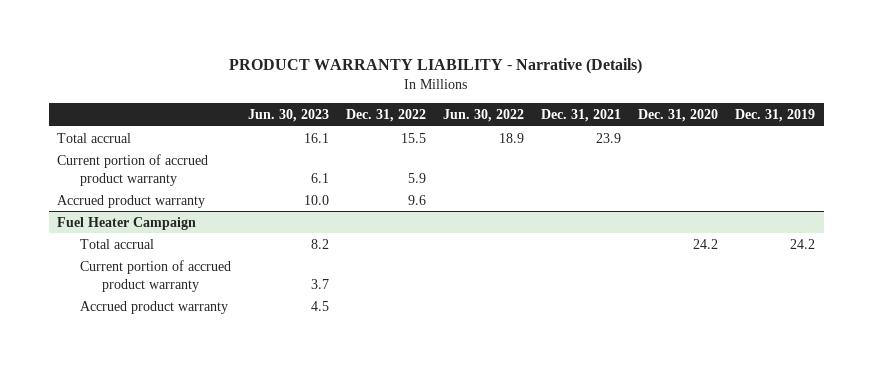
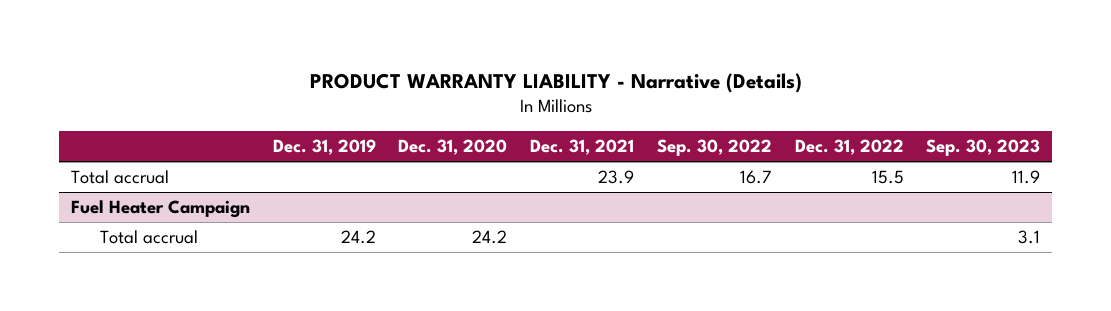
[247,109,329,123] Jun. 30, 2023 -> none
[442,109,524,123] Jun. 30, 2022 -> none
none -> [656,139,772,157] Sep. 30, 2022
none -> [926,139,1041,157] Sep. 30, 2023
[57,153,209,186] Current portion of accrued product warranty -> none
[57,194,206,208] Accrued product warranty -> none
[79,259,231,292] Current portion of accrued product warranty -> none
[79,300,228,314] Accrued product warranty -> none

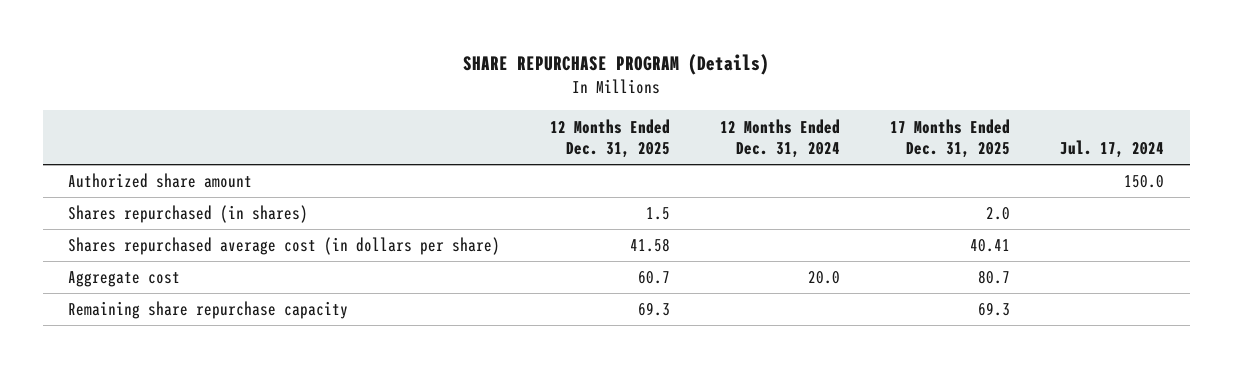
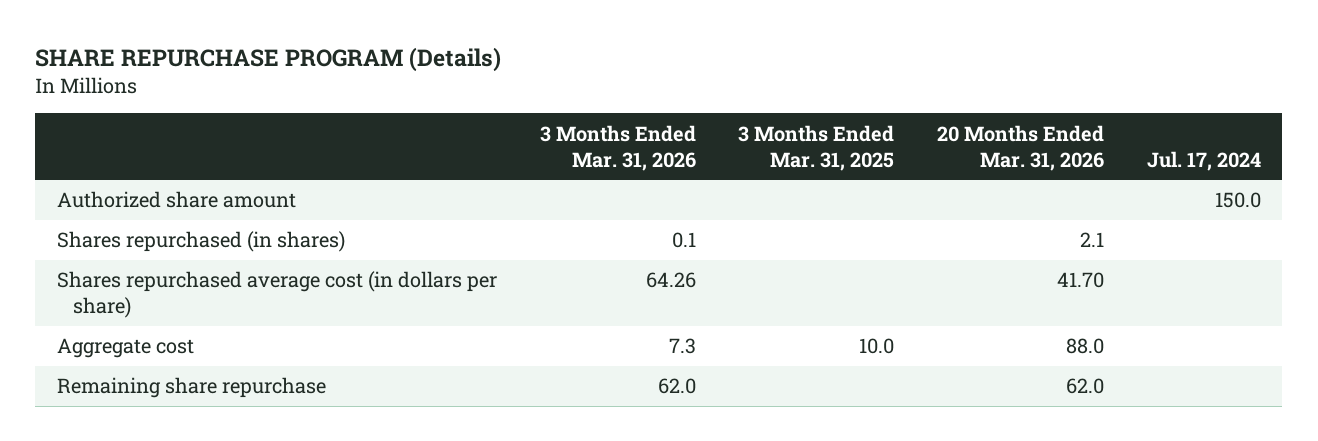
[550,118,671,159] 12 Months Ended Dec. 31, 2025 -> none
[720,118,841,159] 12 Months Ended Dec. 31, 2024 -> none
[890,118,1011,159] 17 Months Ended Dec. 31, 2025 -> none
none -> [539,124,696,171] 3 Months Ended Mar. 31, 2026
none -> [738,124,895,171] 3 Months Ended Mar. 31, 2025
none -> [937,124,1105,171] 20 Months Ended Mar. 31, 2026
[68,301,349,320] Remaining share repurchase capacity -> [56,377,326,399] Remaining share repurchase

